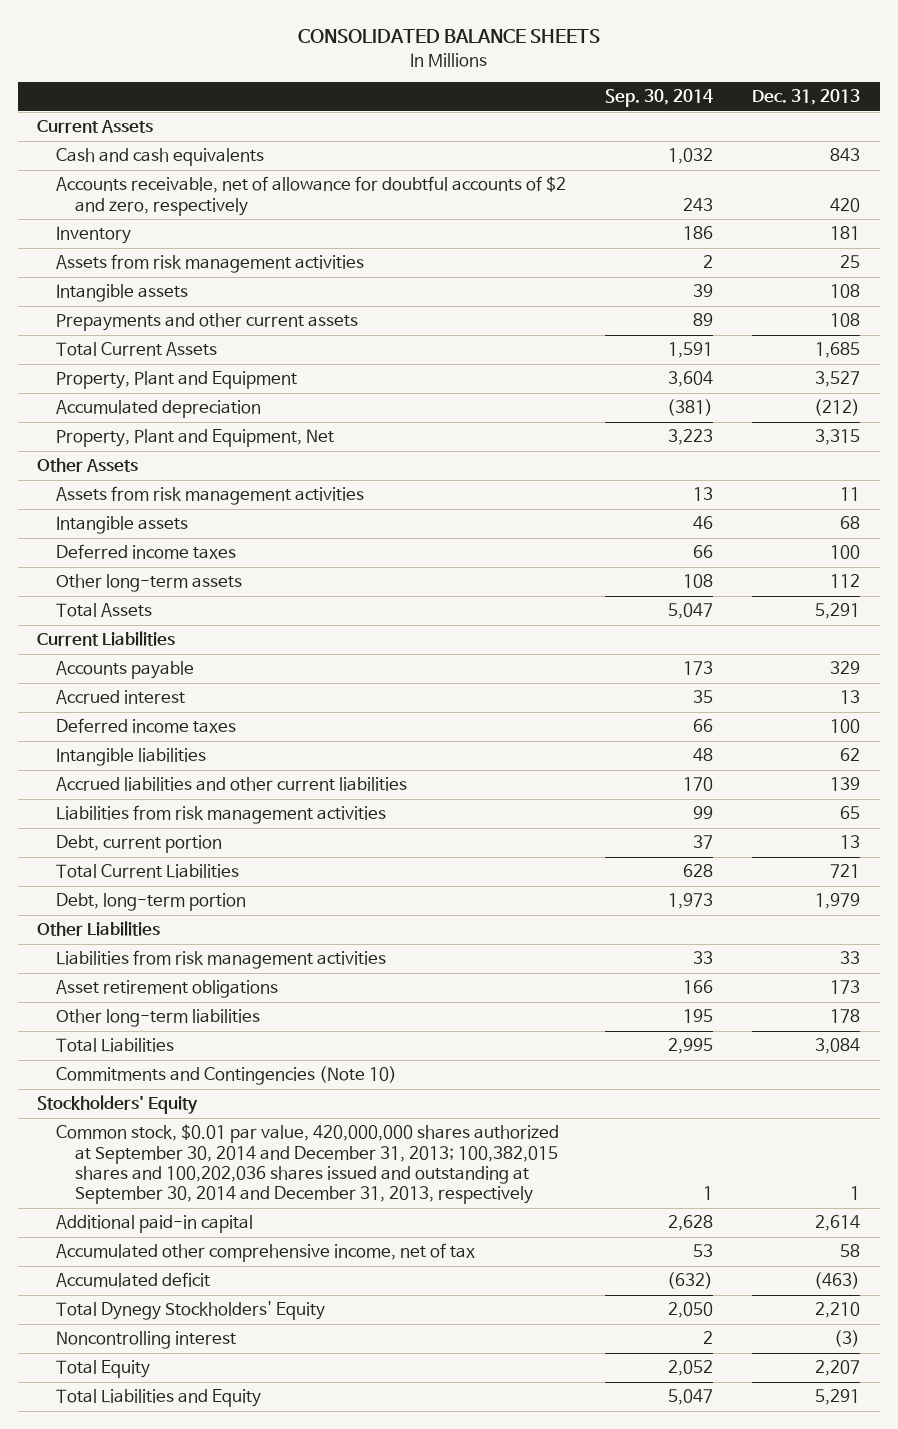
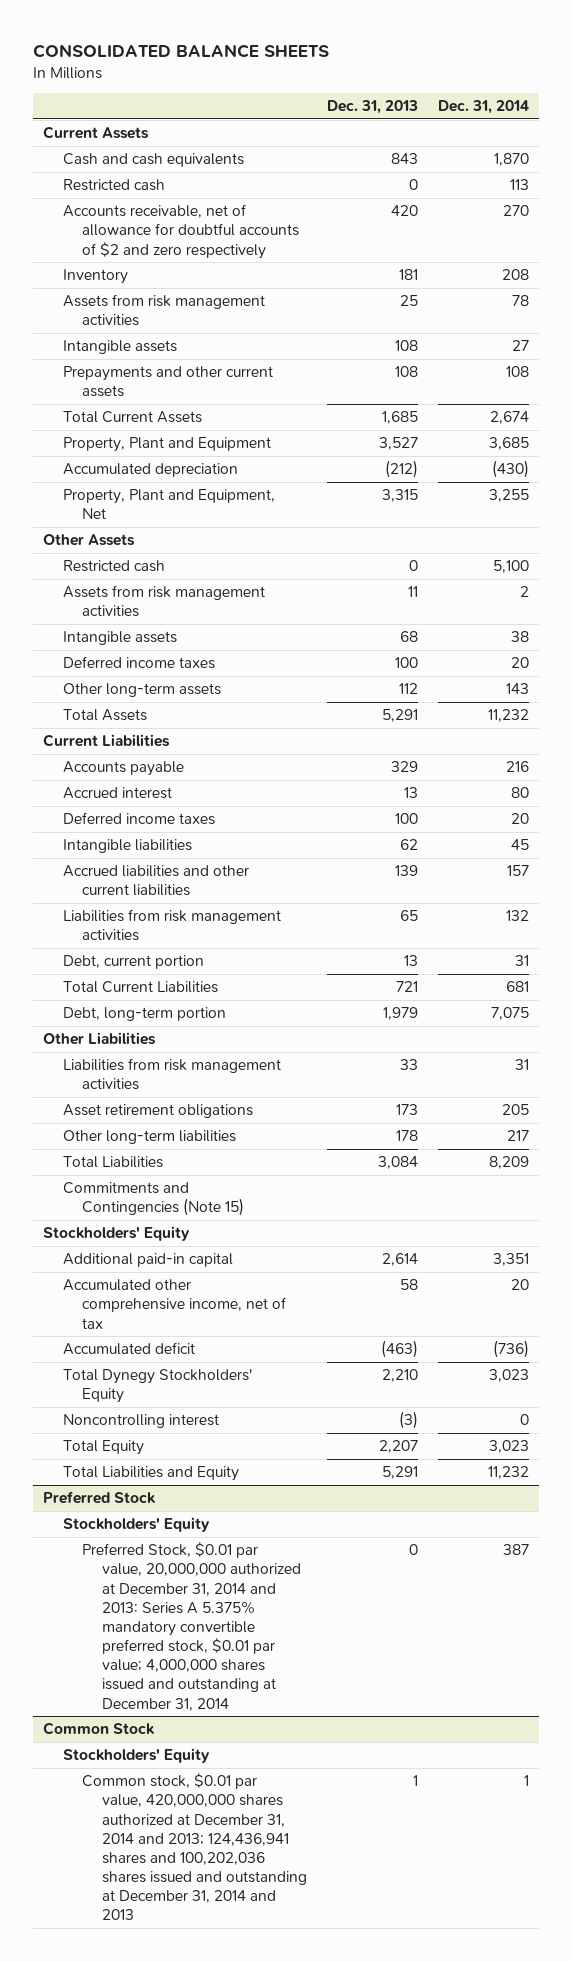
[605,89,714,108] Sep. 30, 2014 -> none
none -> [438,100,530,115] Dec. 31, 2014
none -> [62,179,165,192] Restricted cash
[56,176,567,216] Accounts receivable, net of allowance for doubtful accounts of $2 and zero, respectively -> [62,204,300,259] Accounts receivable, net of allowance for doubtful accounts of $2 and zero respectively
none -> [62,560,165,573] Restricted cash
[56,1066,398,1086] Commitments and Contingencies (Note 10) -> [62,1182,245,1217] Commitments and Contingencies (Note 15)
[56,1124,560,1205] Common stock, $0.01 par value, 420,000,000 shares authorized at September 30, 2014 and December 31, 2013; 100,382,015 shares and 100,202,036 shares issued and outstanding at September 30, 2014 and December 31, 2013, respectively -> none
none -> [43,1491,157,1505] Preferred Stock
none -> [62,1517,210,1533] Stockholders' Equity
none -> [82,1542,301,1711] Preferred Stock, $0.01 par value, 20,000,000 authorized at December 31, 2014 and 2013: Series A 5.375% mandatory convertible preferred stock, $0.01 par value; 4,000,000 shares issued and outstanding at December 31, 2014
none -> [43,1722,156,1736] Common Stock
none -> [62,1748,210,1764] Stockholders' Equity
none -> [82,1773,307,1921] Common stock, $0.01 par value, 420,000,000 shares authorized at December 31, 2014 and 2013; 124,436,941 shares and 100,202,036 shares issued and outstanding at December 31, 2014 and 2013

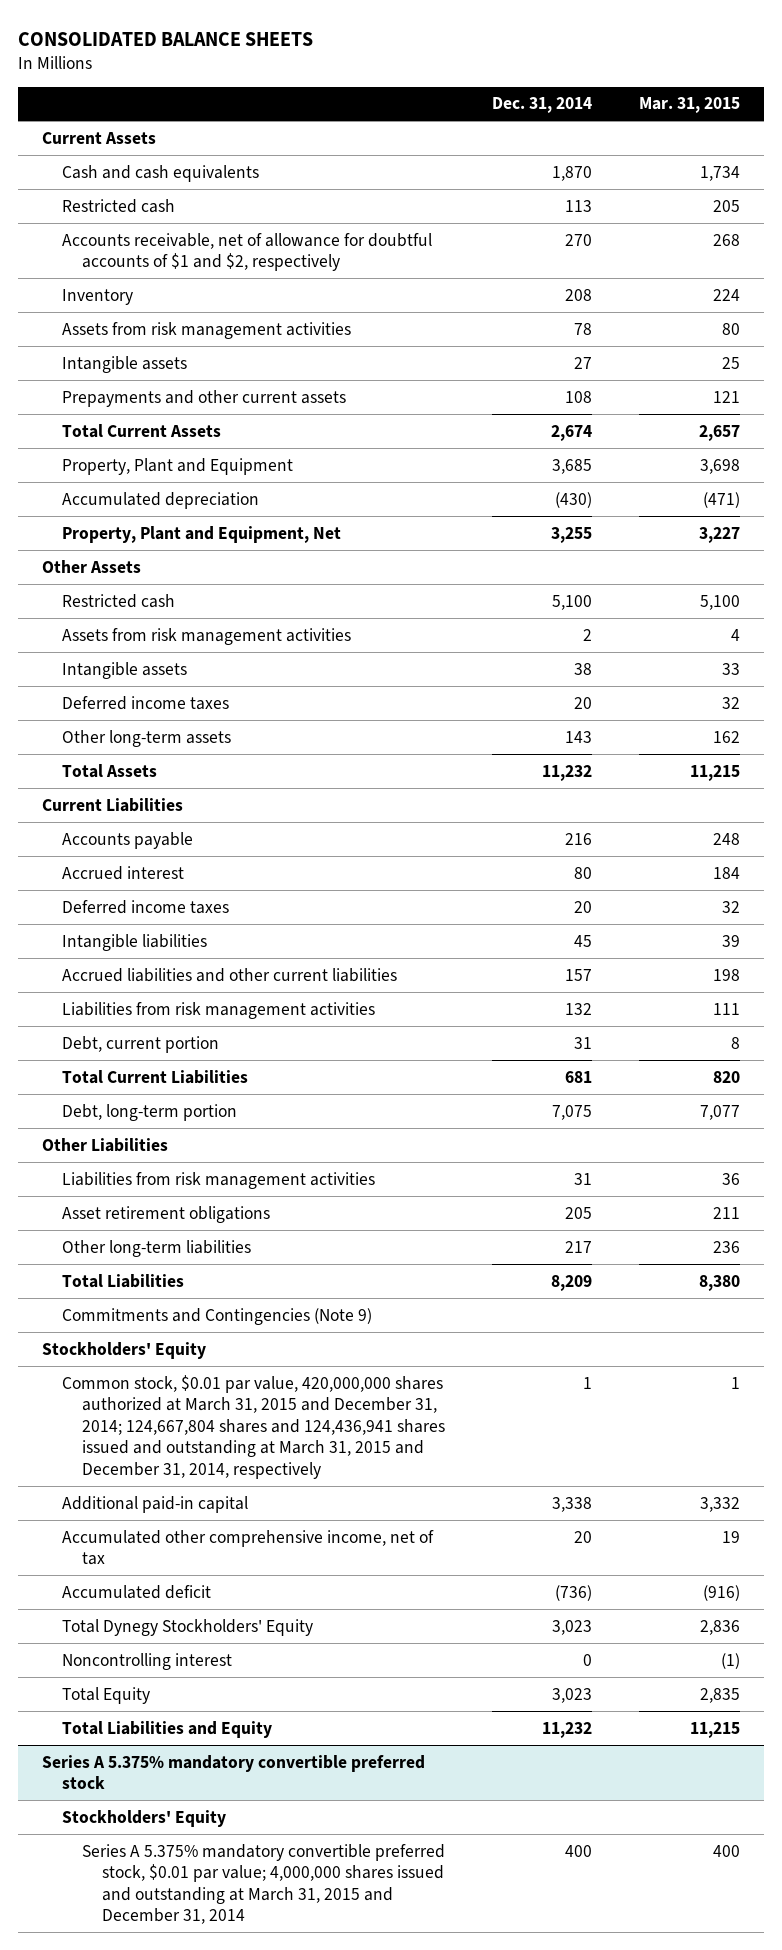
[326,100,418,115] Dec. 31, 2013 -> none
none -> [639,97,741,114] Mar. 31, 2015
[62,204,300,259] Accounts receivable, net of allowance for doubtful accounts of $2 and zero respectively -> [61,232,432,272] Accounts receivable, net of allowance for doubtful accounts of $1 and $2, respectively
[62,1182,245,1217] Commitments and Contingencies (Note 15) -> [61,1307,372,1325] Commitments and Contingencies (Note 9)
none -> [61,1374,445,1479] Common stock, $0.01 par value, 420,000,000 shares authorized at March 31, 2015 and December 31, 2014; 124,667,804 shares and 124,436,941 shares issued and outstanding at March 31, 2015 and December 31, 2014, respectively
[493,1253,530,1267] 3,351 -> [551,1496,592,1512] 3,338
[62,1517,210,1533] Stockholders' Equity -> none
[82,1542,301,1711] Preferred Stock, $0.01 par value, 20,000,000 authorized at December 31, 2014 and 2013: Series A 5.375% mandatory convertible preferred stock, $0.01 par value; 4,000,000 shares issued and outstanding at December 31, 2014 -> none
[43,1722,156,1736] Common Stock -> none
[43,1491,157,1505] Preferred Stock -> [41,1754,425,1790] Series A 5.375% mandatory convertible preferred stock
[82,1773,307,1921] Common stock, $0.01 par value, 420,000,000 shares authorized at December 31, 2014 and 2013; 124,436,941 shares and 100,202,036 shares issued and outstanding at December 31, 2014 and 2013 -> none
none -> [81,1843,445,1925] Series A 5.375% mandatory convertible preferred stock, $0.01 par value; 4,000,000 shares issued and outstanding at March 31, 2015 and December 31, 2014

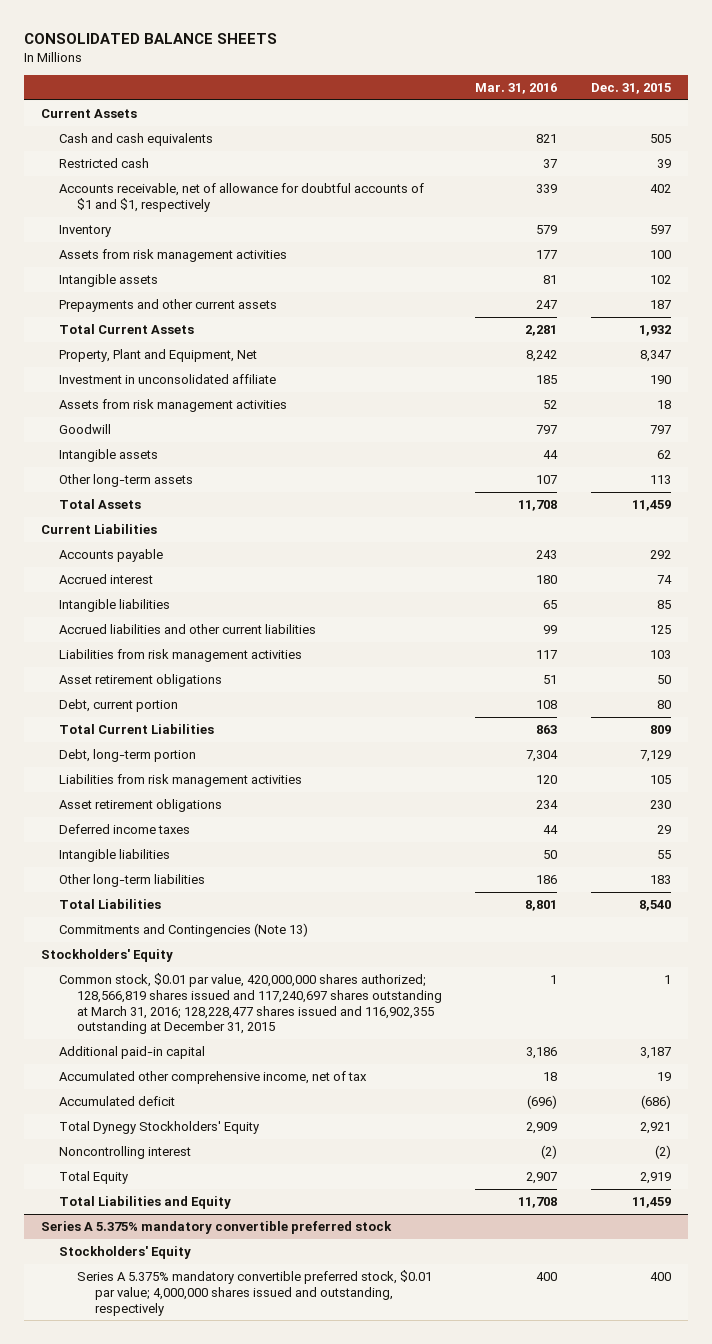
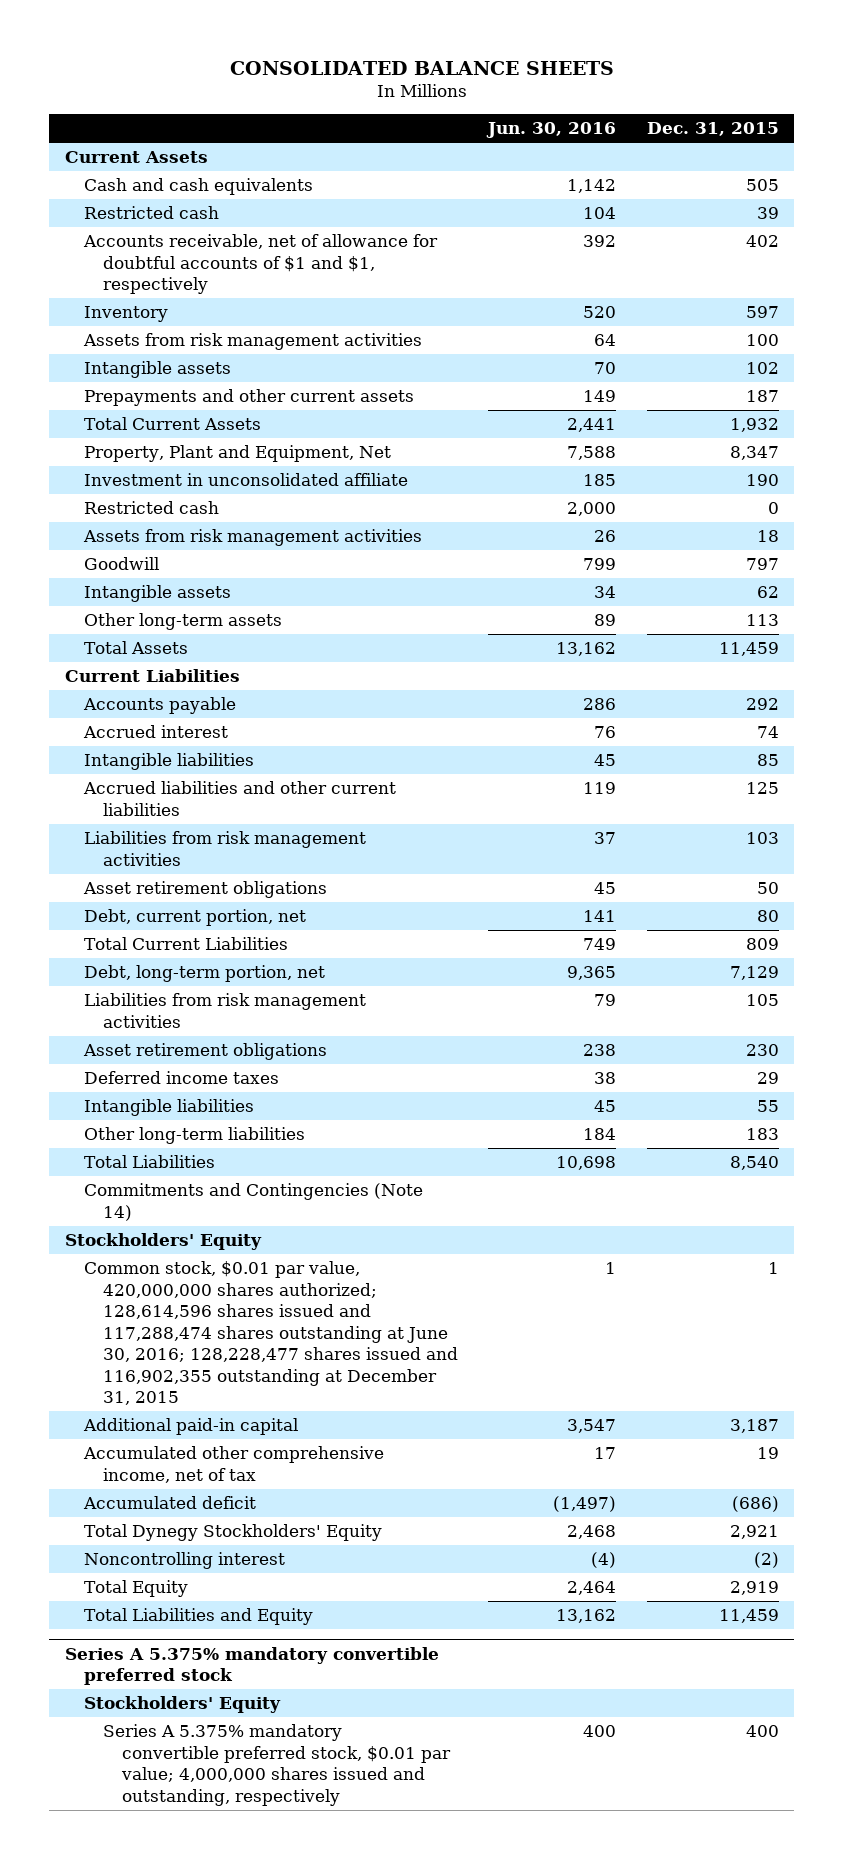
[475,82,558,94] Mar. 31, 2016 -> none
none -> [486,122,617,139] Jun. 30, 2016
none -> [83,501,219,515] Restricted cash
[58,699,178,713] Debt, current portion -> [83,909,306,927] Debt, current portion, net
[58,749,196,763] Debt, long-term portion -> [83,965,325,983] Debt, long-term portion, net
[58,923,308,938] Commitments and Contingencies (Note 13) -> [83,1183,423,1221] Commitments and Contingencies (Note 14)
[58,973,442,1035] Common stock, $0.01 par value, 420,000,000 shares authorized; 128,566,819 shares issued and 117,240,697 shares outstanding at March 31, 2016; 128,228,477 shares issued and 116,902,355 outstanding at December 31, 2015 -> [83,1261,458,1406] Common stock, $0.01 par value, 420,000,000 shares authorized; 128,614,596 shares issued and 117,288,474 shares outstanding at June 30, 2016; 128,228,477 shares issued and 116,902,355 outstanding at December 31, 2015

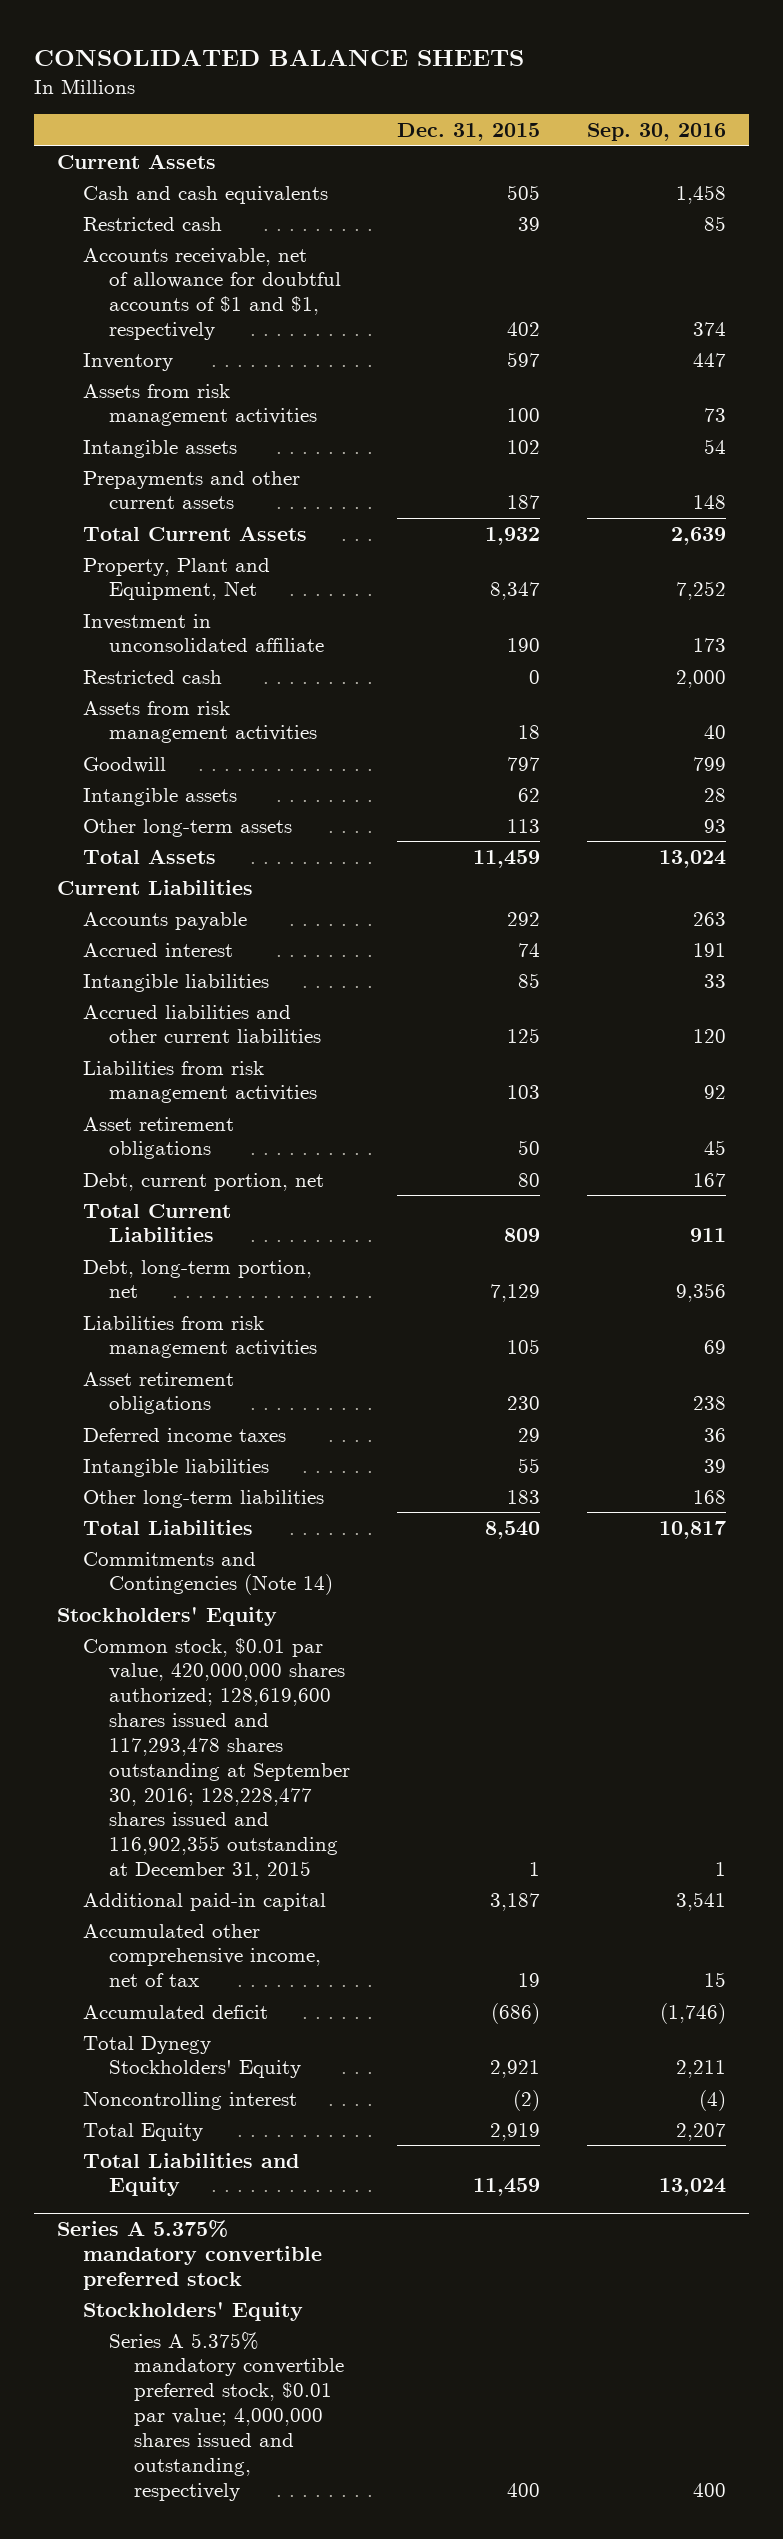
[486,122,617,139] Jun. 30, 2016 -> none
none -> [586,123,726,142] Sep. 30, 2016
[83,1261,458,1406] Common stock, $0.01 par value, 420,000,000 shares authorized; 128,614,596 shares issued and 117,288,474 shares outstanding at June 30, 2016; 128,228,477 shares issued and 116,902,355 outstanding at December 31, 2015 -> [82,1637,350,1880] Common stock, $0.01 par value, 420,000,000 shares authorized; 128,619,600 shares issued and 117,293,478 shares outstanding at September 30, 2016; 128,228,477 shares issued and 116,902,355 outstanding at December 31, 2015

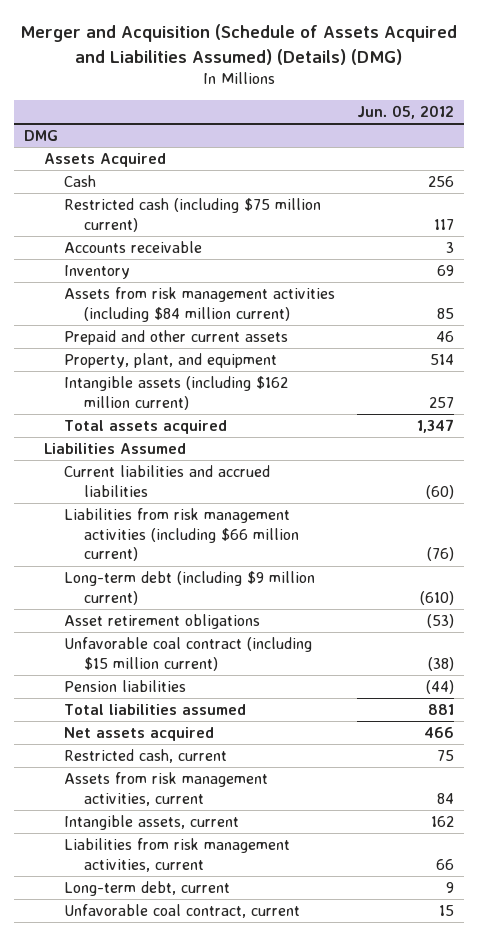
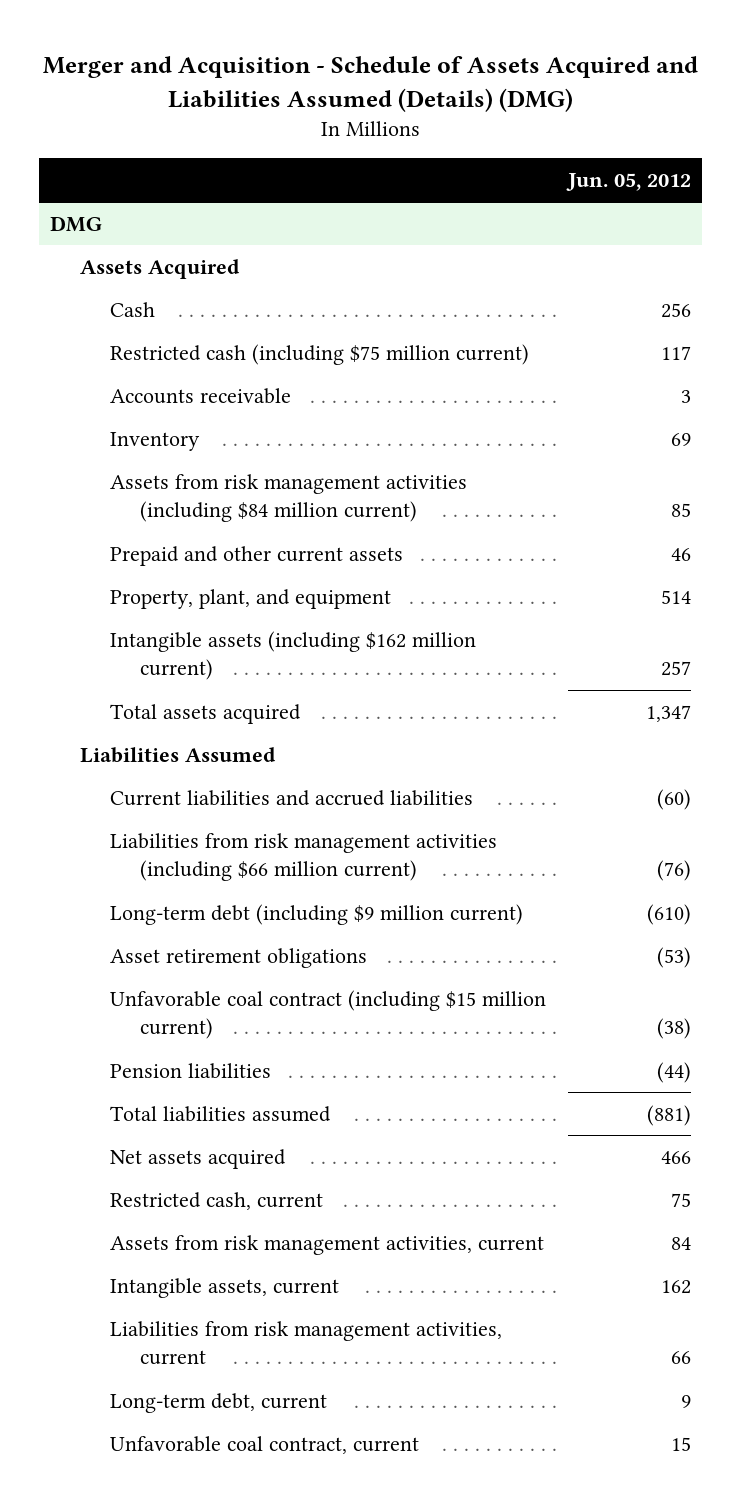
[20,24,458,65] Merger and Acquisition (Schedule of Assets Acquired and Liabilities Assumed) (Details) (DMG) -> [42,55,698,112] Merger and Acquisition - Schedule of Assets Acquired and Liabilities Assumed (Details) (DMG)
[427,704,454,716] 881 -> [647,1104,692,1126] (881)

